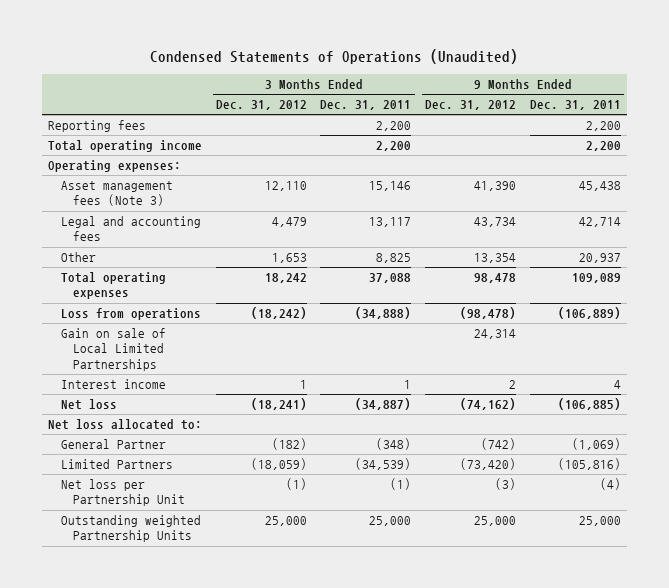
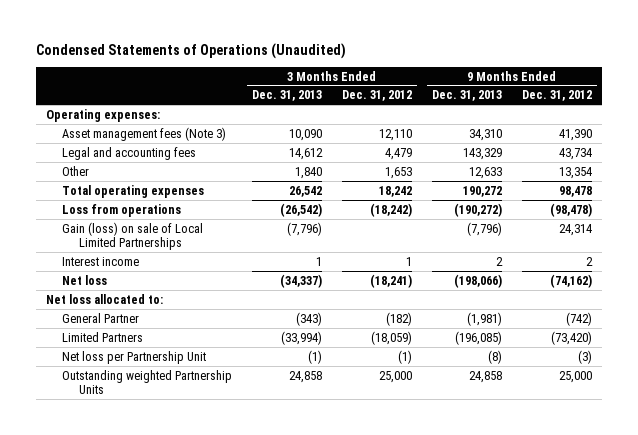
[320,100,412,111] Dec. 31, 2011 -> none
[529,100,621,111] Dec. 31, 2011 -> none
none -> [252,90,323,102] Dec. 31, 2013
none -> [432,90,503,102] Dec. 31, 2013
[48,120,147,133] Reporting fees -> none
[48,140,203,153] Total operating income -> none
[60,328,166,371] Gain on sale of Local Limited Partnerships -> [62,221,204,251] Gain (loss) on sale of Local Limited Partnerships

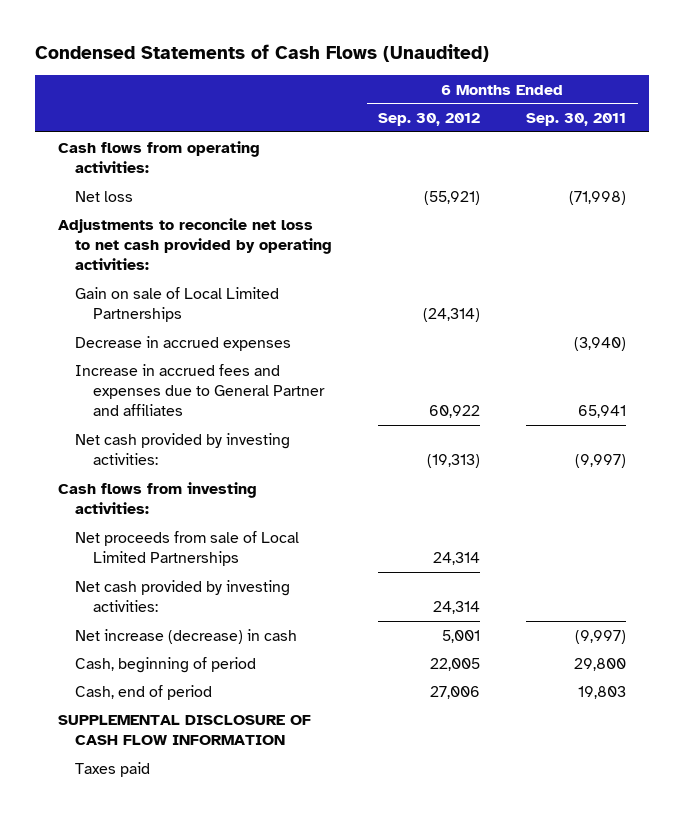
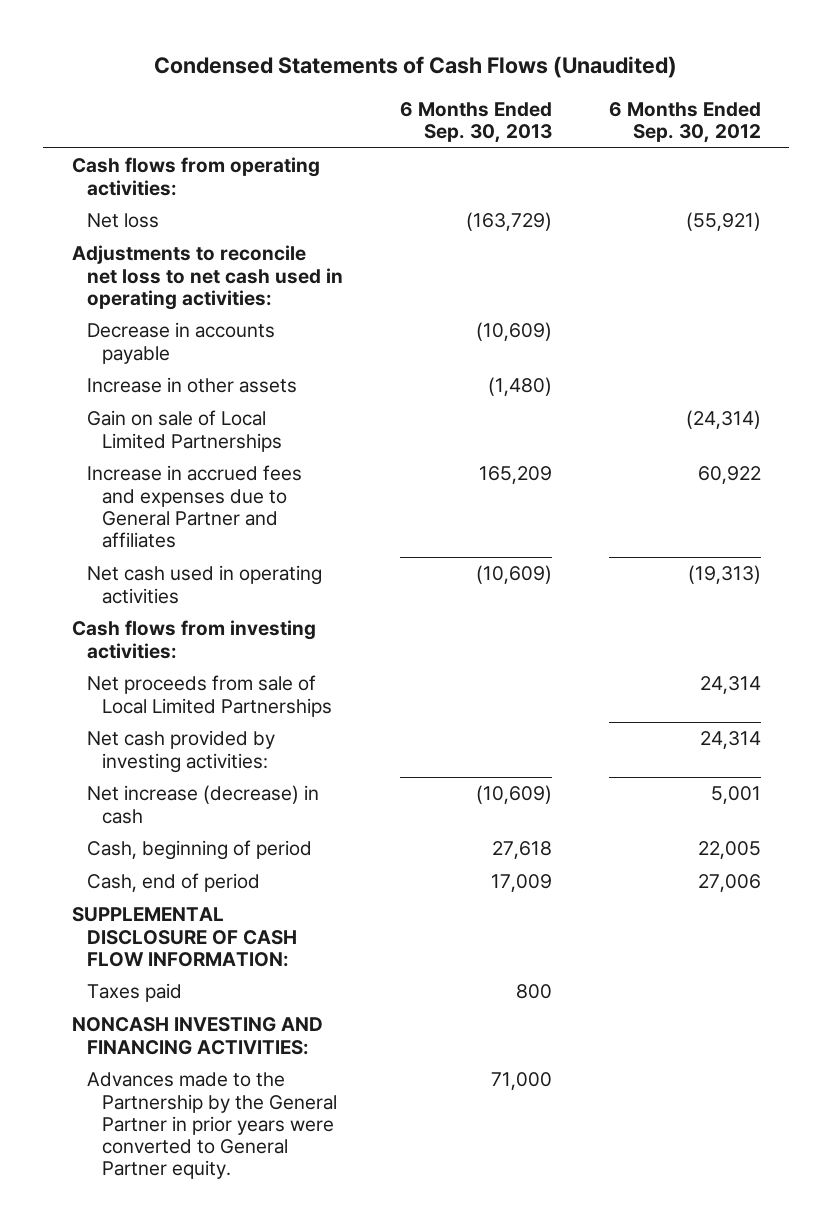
[526,113,627,127] Sep. 30, 2011 -> none
none -> [399,101,552,144] 6 Months Ended Sep. 30, 2013
[57,217,333,271] Adjustments to reconcile net loss to net cash provided by operating activities: -> [71,245,343,310] Adjustments to reconcile net loss to net cash used in operating activities:
none -> [86,322,275,364] Decrease in accounts payable
none -> [86,377,297,394] Increase in other assets
[75,335,292,351] Decrease in accrued expenses -> none
[75,432,291,466] Net cash provided by investing activities: -> [86,565,322,604] Net cash used in operating activities
[57,714,311,746] SUPPLEMENTAL DISCLOSURE OF CASH FLOW INFORMATION -> [71,907,297,967] SUPPLEMENTAL DISCLOSURE OF CASH FLOW INFORMATION:
none -> [71,1017,323,1055] NONCASH INVESTING AND FINANCING ACTIVITIES:
none -> [86,1072,338,1180] Advances made to the Partnership by the General Partner in prior years were converted to General Partner equity.

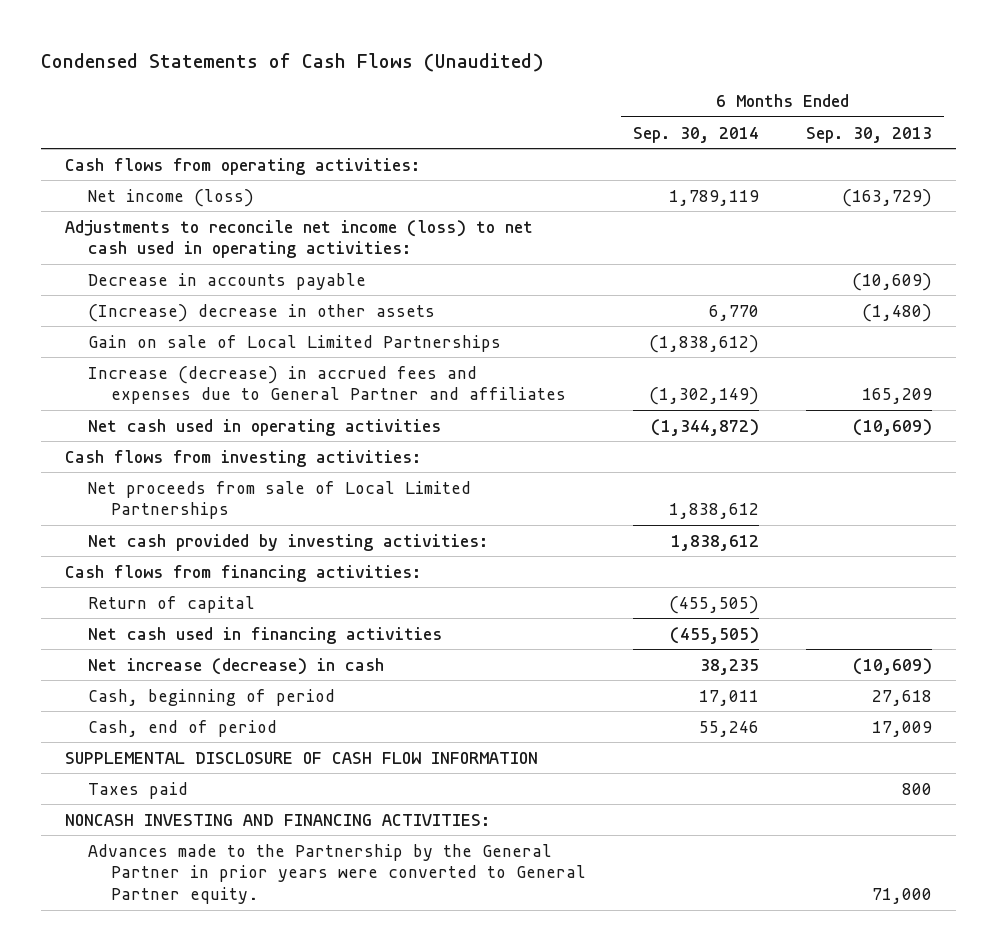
[608,101,761,144] 6 Months Ended Sep. 30, 2012 -> none
none -> [633,126,760,143] Sep. 30, 2014
[86,213,159,229] Net loss -> [87,188,254,207] Net income (loss)
[71,245,343,310] Adjustments to reconcile net loss to net cash used in operating activities: -> [64,219,533,259] Adjustments to reconcile net income (loss) to net cash used in operating activities:
[86,377,297,394] Increase in other assets -> [87,303,435,322] (Increase) decrease in other assets
[86,465,302,549] Increase in accrued fees and expenses due to General Partner and affiliates -> [87,365,566,405] Increase (decrease) in accrued fees and expenses due to General Partner and affiliates
none -> [64,564,421,582] Cash flows from financing activities:
none -> [87,595,255,613] Return of capital
none -> [87,626,442,644] Net cash used in financing activities
[71,907,297,967] SUPPLEMENTAL DISCLOSURE OF CASH FLOW INFORMATION: -> [64,751,538,764] SUPPLEMENTAL DISCLOSURE OF CASH FLOW INFORMATION

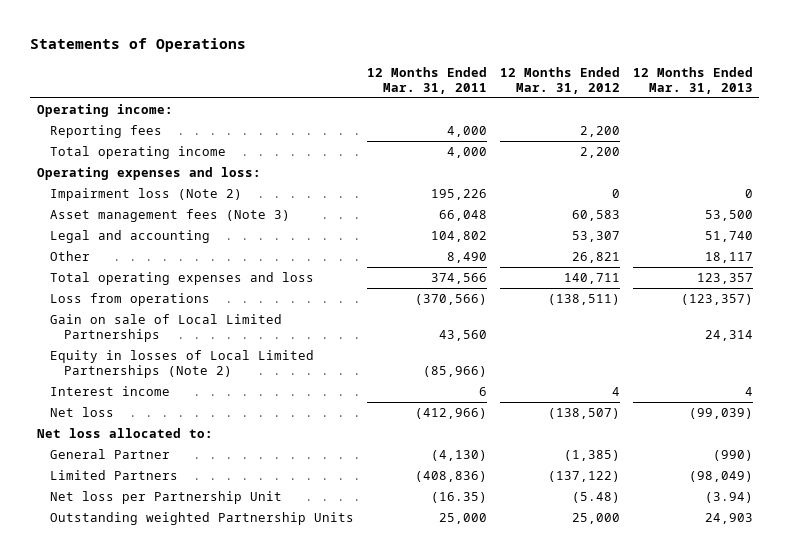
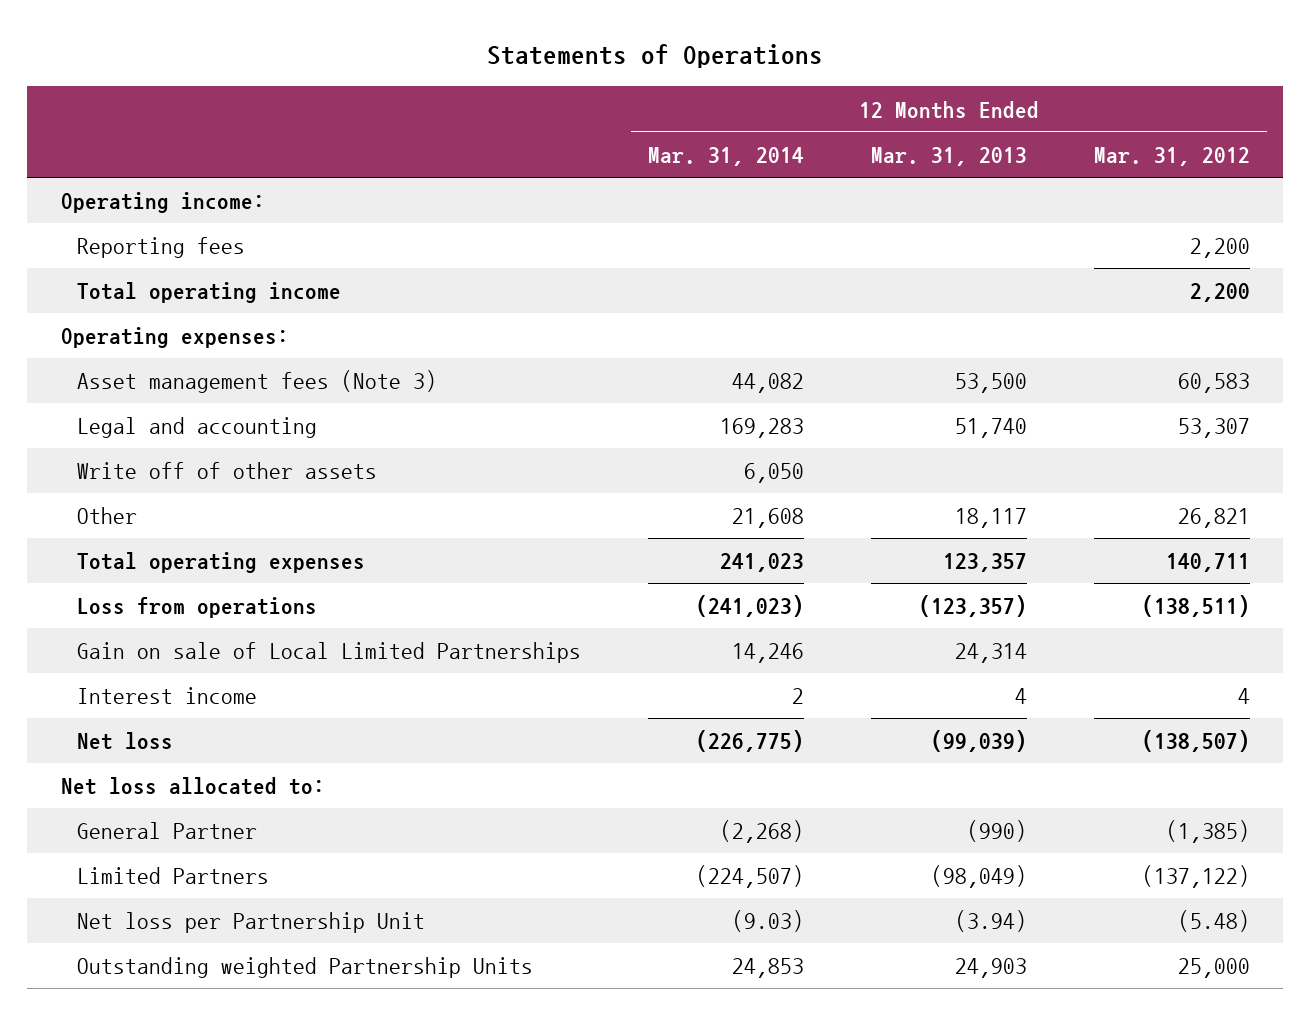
[367,66,488,94] 12 Months Ended Mar. 31, 2011 -> none
none -> [648,146,805,166] Mar. 31, 2014
[50,187,243,201] Impairment loss (Note 2) -> none
[36,166,261,180] Operating expenses and loss: -> [60,327,289,349] Operating expenses:
none -> [77,462,378,480] Write off of other assets
[50,271,315,285] Total operating expenses and loss -> [77,552,366,574] Total operating expenses
[50,349,315,378] Equity in losses of Local Limited Partnerships (Note 2) -> none

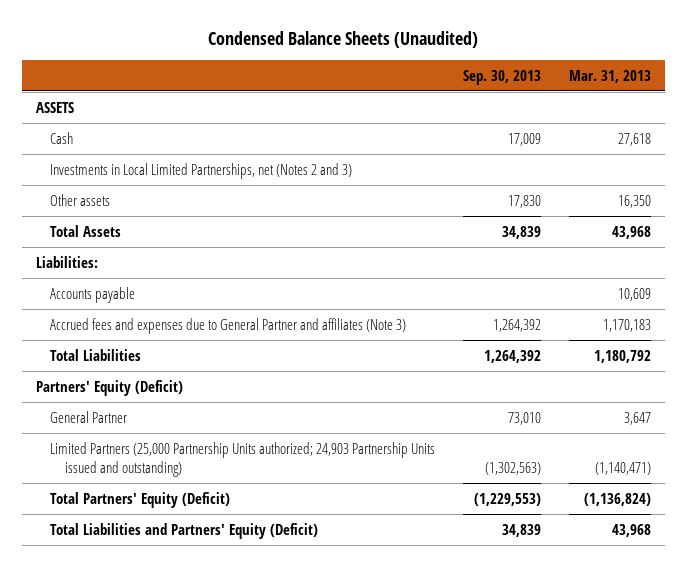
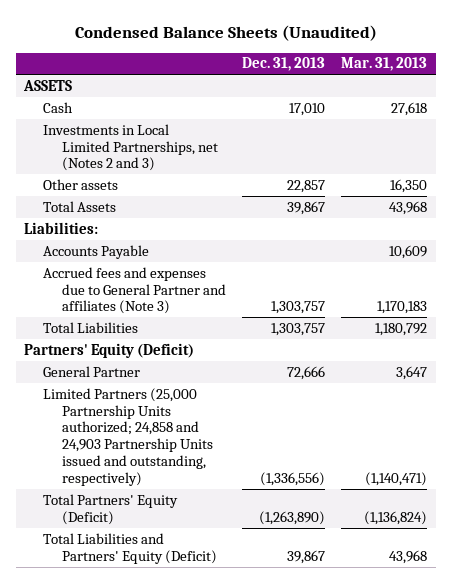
[463,69,542,85] Sep. 30, 2013 -> none
none -> [242,57,326,72] Dec. 31, 2013
[50,286,136,303] Accounts payable -> [43,244,150,259] Accounts Payable
[50,441,436,477] Limited Partners (25,000 Partnership Units authorized; 24,903 Partnership Units issued and outstanding) -> [43,387,214,487] Limited Partners (25,000 Partnership Units authorized; 24,858 and 24,903 Partnership Units issued and outstanding, respectively)

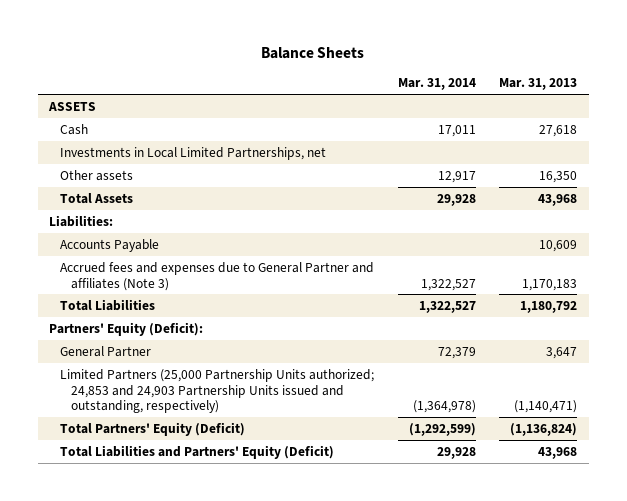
[74,25,377,42] Condensed Balance Sheets (Unaudited) -> [261,47,365,60] Balance Sheets
[242,57,326,72] Dec. 31, 2013 -> none
none -> [397,78,476,91] Mar. 31, 2014
[43,123,219,172] Investments in Local Limited Partnerships, net (Notes 2 and 3) -> [60,146,327,160] Investments in Local Limited Partnerships, net
[24,342,195,358] Partners' Equity (Deficit) -> [49,321,204,336] Partners' Equity (Deficit):
[43,387,214,487] Limited Partners (25,000 Partnership Units authorized; 24,858 and 24,903 Partnership Units issued and outstanding, respectively) -> [60,368,375,414] Limited Partners (25,000 Partnership Units authorized; 24,853 and 24,903 Partnership Units issued and outstanding, respectively)

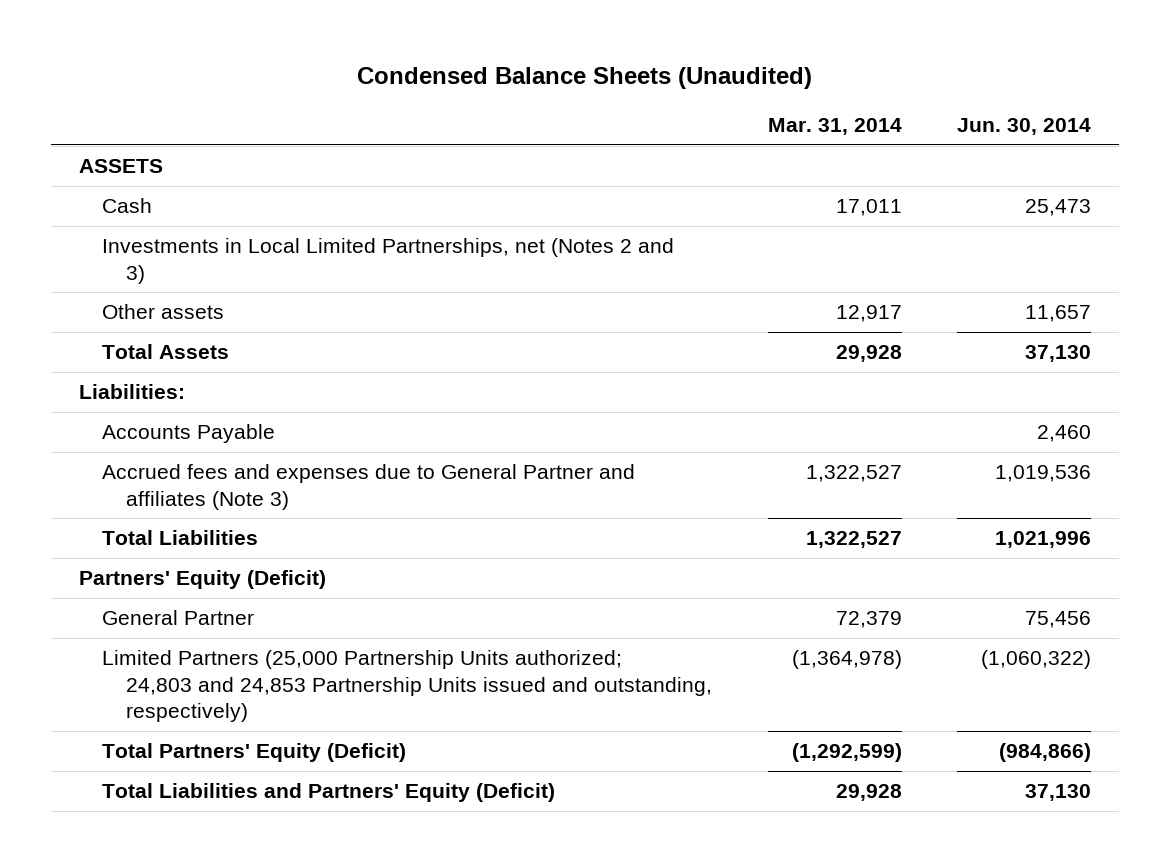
[261,47,365,60] Balance Sheets -> [357,66,813,89] Condensed Balance Sheets (Unaudited)
[499,78,578,91] Mar. 31, 2013 -> none
none -> [957,117,1092,135] Jun. 30, 2014
[60,146,327,160] Investments in Local Limited Partnerships, net -> [102,238,675,284] Investments in Local Limited Partnerships, net (Notes 2 and 3)
[49,321,204,336] Partners' Equity (Deficit): -> [78,570,326,590] Partners' Equity (Deficit)
[60,368,375,414] Limited Partners (25,000 Partnership Units authorized; 24,853 and 24,903 Partnership Units issued and outstanding, respectively) -> [102,650,713,722] Limited Partners (25,000 Partnership Units authorized; 24,803 and 24,853 Partnership Units issued and outstanding, respectively)

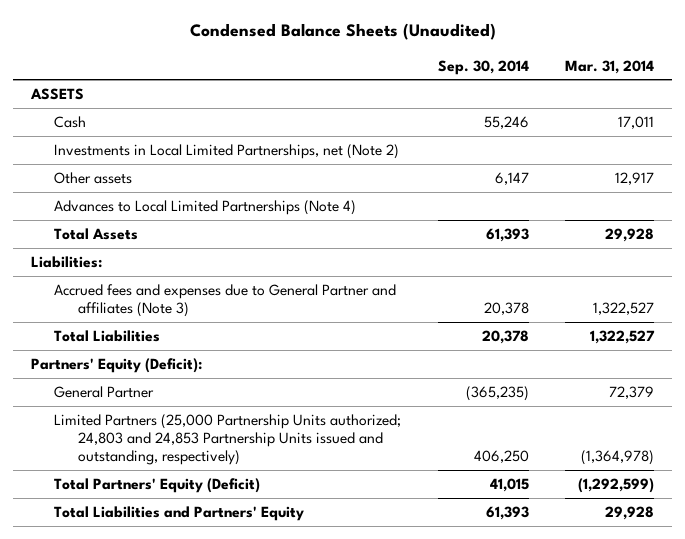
[957,117,1092,135] Jun. 30, 2014 -> none
none -> [437,59,529,75] Sep. 30, 2014
[102,238,675,284] Investments in Local Limited Partnerships, net (Notes 2 and 3) -> [54,143,400,159] Investments in Local Limited Partnerships, net (Note 2)
none -> [54,199,357,215] Advances to Local Limited Partnerships (Note 4)
[102,424,276,444] Accounts Payable -> none
[78,570,326,590] Partners' Equity (Deficit) -> [30,357,202,373] Partners' Equity (Deficit):
[102,783,556,803] Total Liabilities and Partners' Equity (Deficit) -> [54,505,305,521] Total Liabilities and Partners' Equity

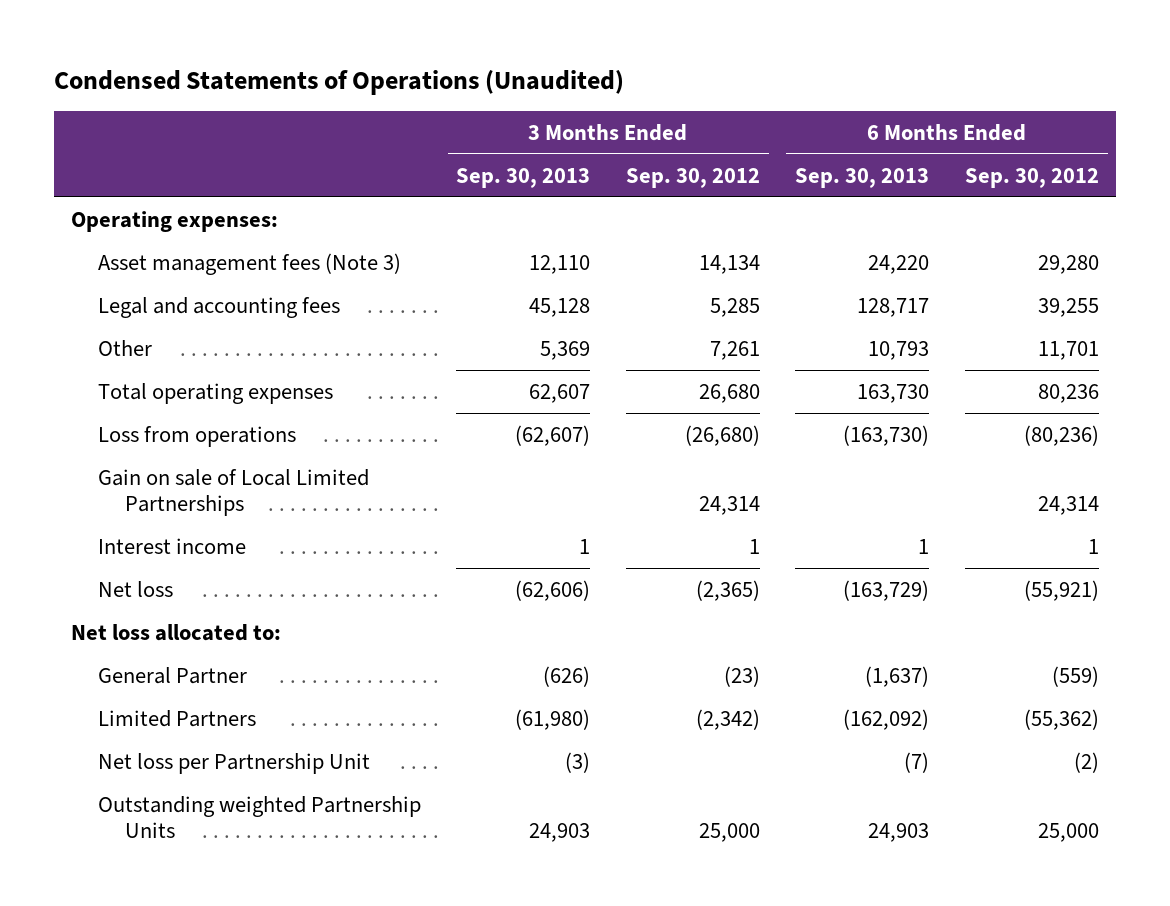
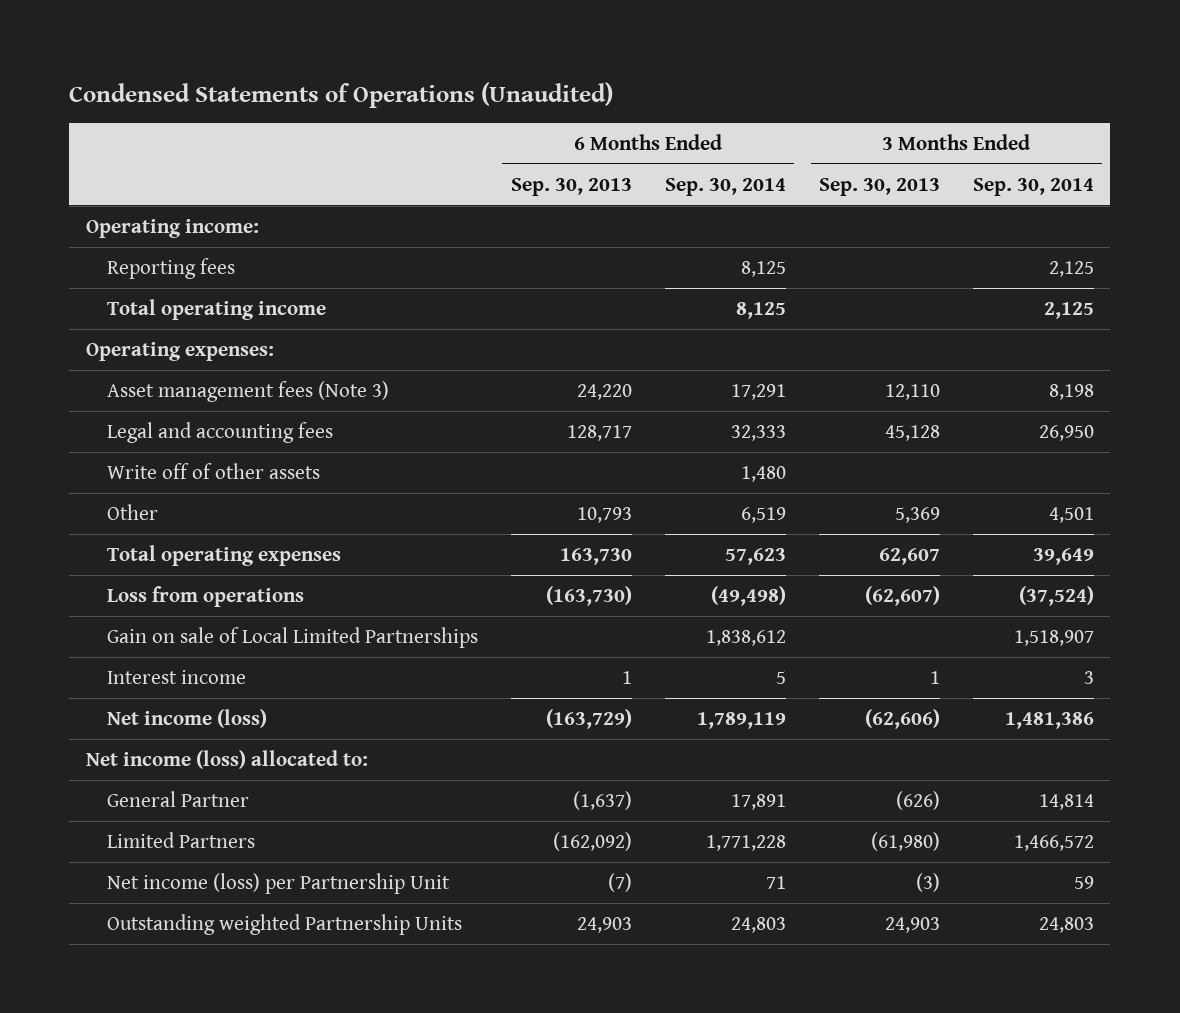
[625,167,760,188] Sep. 30, 2012 -> none
[964,167,1099,188] Sep. 30, 2012 -> none
none -> [664,177,786,196] Sep. 30, 2014
none -> [972,177,1094,196] Sep. 30, 2014
none -> [85,218,259,238] Operating income:
none -> [106,257,235,279] Reporting fees
none -> [106,298,326,320] Total operating income
none -> [106,462,320,479] Write off of other assets
[98,580,174,597] Net loss -> [106,708,267,728] Net income (loss)
[71,623,282,641] Net loss allocated to: -> [85,749,368,769] Net income (loss) allocated to:
[98,752,371,774] Net loss per Partnership Unit -> [106,872,450,894] Net income (loss) per Partnership Unit

